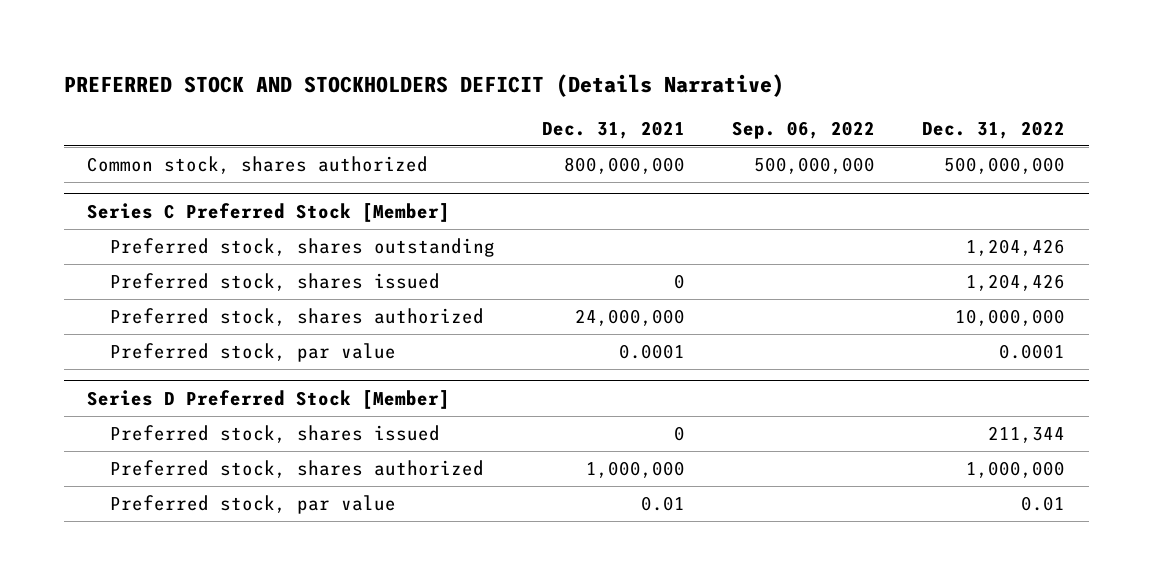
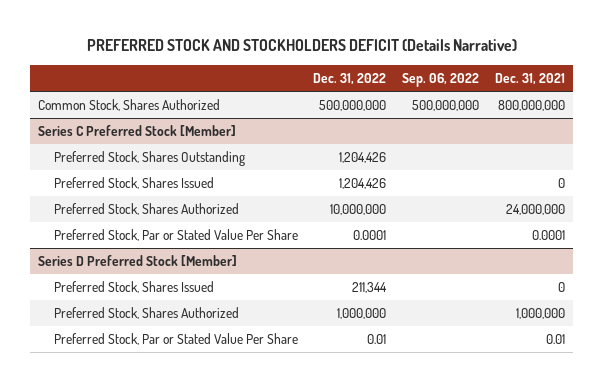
[86,155,428,174] Common stock, shares authorized -> [38,99,221,112] Common Stock, Shares Authorized
[110,237,496,257] Preferred stock, shares outstanding -> [53,151,245,167] Preferred Stock, Shares Outstanding
[110,272,441,291] Preferred stock, shares issued -> [53,177,214,190] Preferred Stock, Shares Issued
[110,307,485,326] Preferred stock, shares authorized -> [53,203,239,216] Preferred Stock, Shares Authorized
[110,342,397,362] Preferred stock, par value -> [53,229,298,242] Preferred Stock, Par or Stated Value Per Share
[110,424,441,443] Preferred stock, shares issued -> [53,281,214,294] Preferred Stock, Shares Issued
[110,459,485,478] Preferred stock, shares authorized -> [53,307,239,320] Preferred Stock, Shares Authorized
[110,494,397,514] Preferred stock, par value -> [53,333,298,346] Preferred Stock, Par or Stated Value Per Share

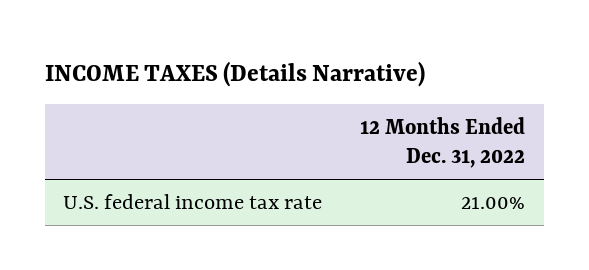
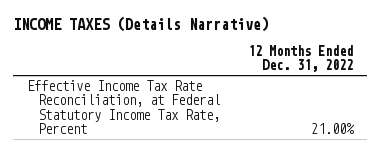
[63,194,323,210] U.S. federal income tax rate -> [26,80,221,134] Effective Income Tax Rate Reconciliation, at Federal Statutory Income Tax Rate, Percent

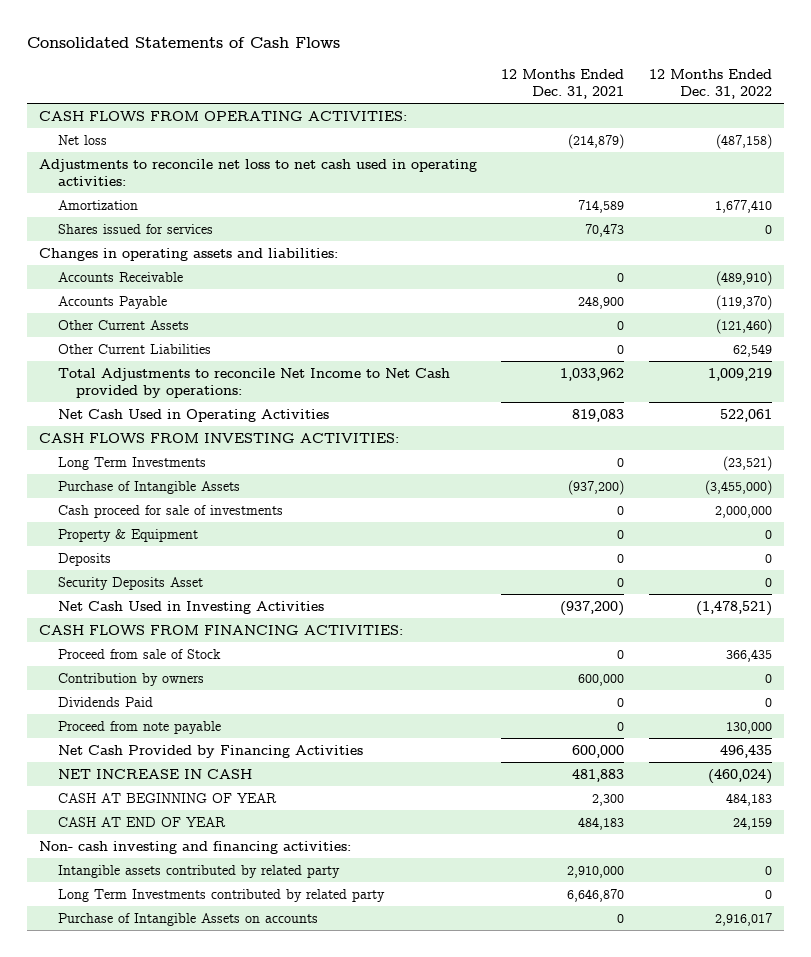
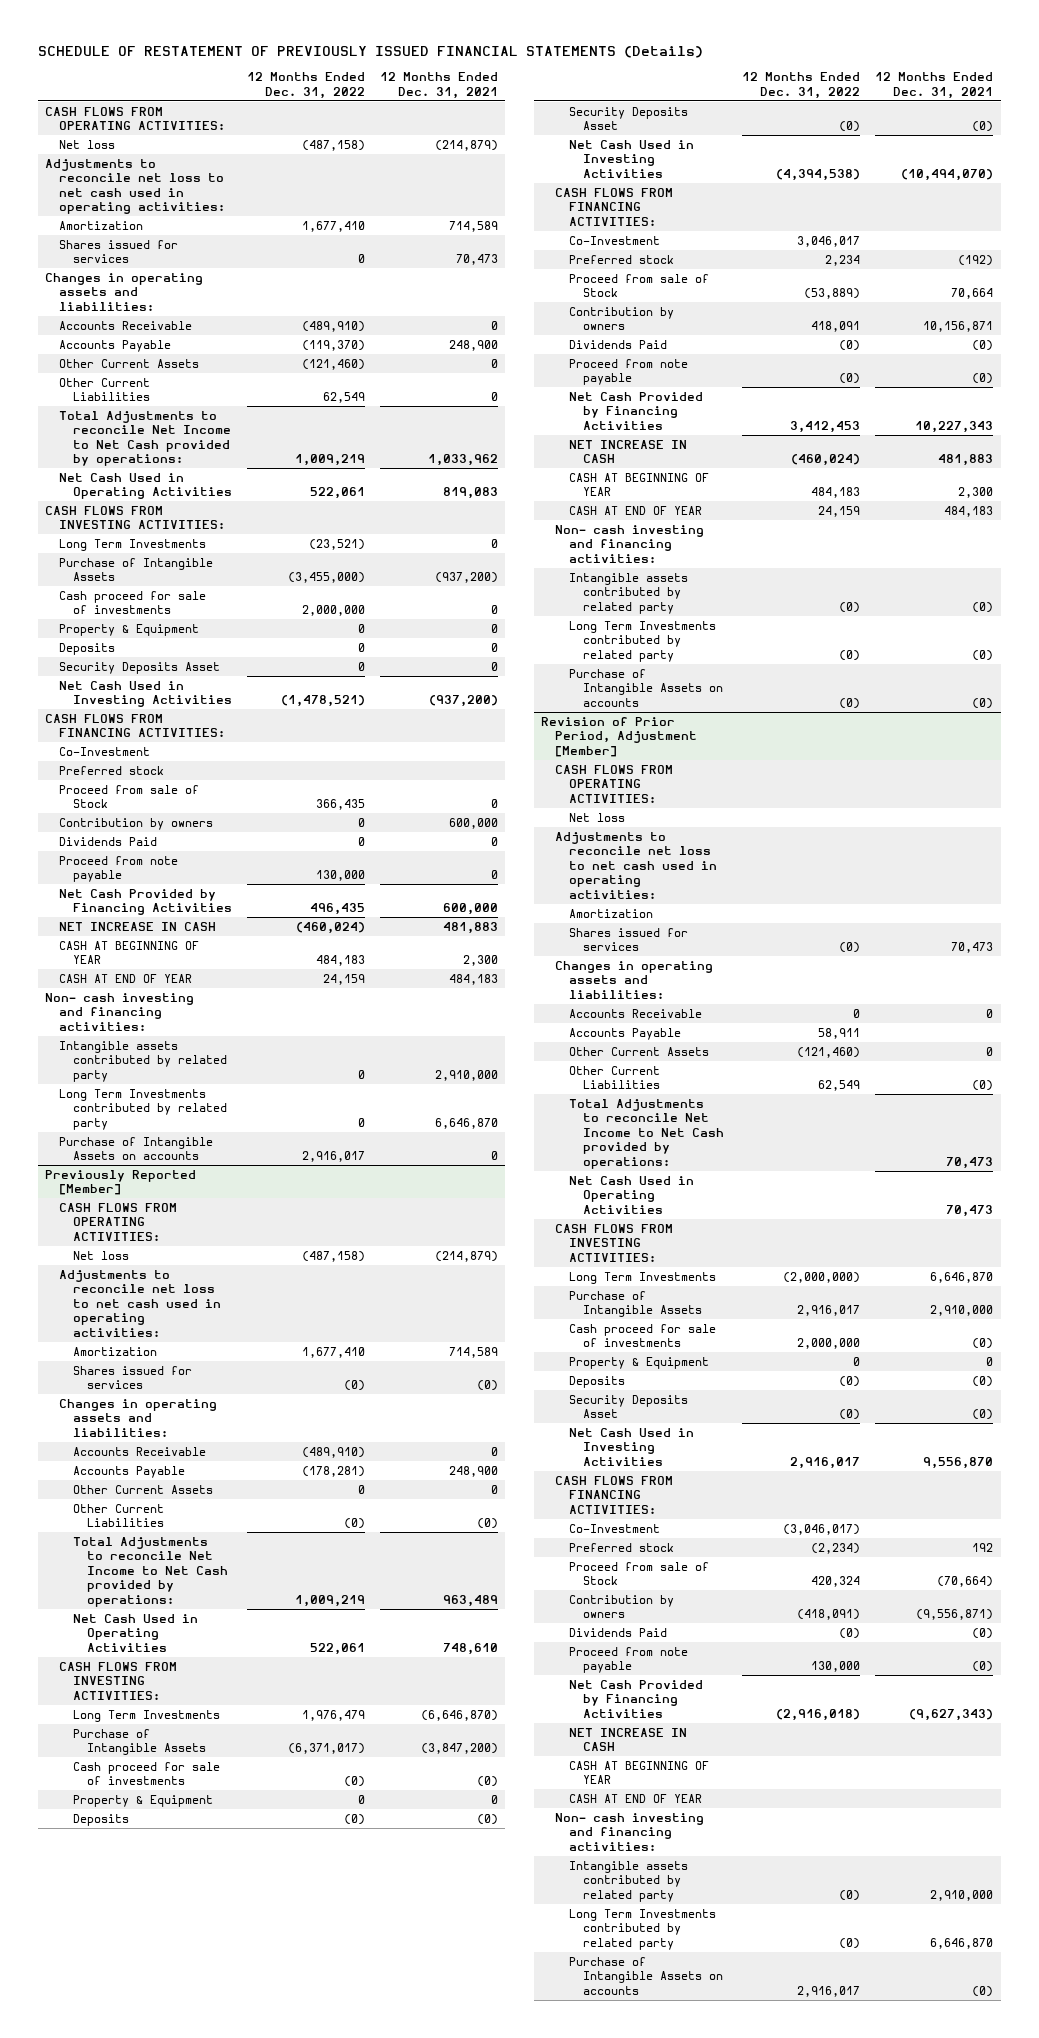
[26,37,340,49] Consolidated Statements of Cash Flows -> [38,45,704,58] SCHEDULE OF RESTATEMENT OF PREVIOUSLY ISSUED FINANCIAL STATEMENTS (Details)
none -> [59,746,151,756] Co-Investment
none -> [59,765,165,775] Preferred stock
none -> [45,1169,197,1196] Previously Reported [Member]
none -> [59,1202,178,1241] CASH FLOWS FROM OPERATING ACTIVITIES:
none -> [73,1250,130,1260] Net loss
none -> [59,1269,222,1337] Adjustments to reconcile net loss to net cash used in operating activities:
none -> [73,1346,158,1356] Amortization
none -> [73,1365,193,1390] Shares issued for services
none -> [59,1398,218,1437] Changes in operating assets and liabilities:
none -> [73,1446,207,1456] Accounts Receivable
none -> [73,1465,186,1478] Accounts Payable
none -> [73,1484,214,1494] Other Current Assets
none -> [73,1503,165,1528] Other Current Liabilities
none -> [73,1536,228,1607] Total Adjustments to reconcile Net Income to Net Cash provided by operations:
none -> [73,1613,199,1652] Net Cash Used in Operating Activities
none -> [59,1661,178,1700] CASH FLOWS FROM INVESTING ACTIVITIES:
none -> [73,1709,221,1722] Long Term Investments
none -> [73,1728,206,1756] Purchase of Intangible Assets
none -> [73,1761,221,1786] Cash proceed for sale of investments
none -> [73,1794,214,1807] Property & Equipment
none -> [73,1813,130,1826] Deposits
none -> [568,106,688,131] Security Deposits Asset
none -> [568,139,694,178] Net Cash Used in Investing Activities
none -> [554,187,673,226] CASH FLOWS FROM FINANCING ACTIVITIES:
none -> [568,235,660,245] Co-Investment
none -> [568,254,674,264] Preferred stock
none -> [568,273,709,298] Proceed from sale of Stock
none -> [568,306,674,331] Contribution by owners
none -> [568,339,667,349] Dividends Paid
none -> [568,358,688,386] Proceed from note payable
none -> [568,391,703,430] Net Cash Provided by Financing Activities
none -> [568,439,687,464] NET INCREASE IN CASH
none -> [568,472,709,497] CASH AT BEGINNING OF YEAR
none -> [568,505,702,515] CASH AT END OF YEAR
none -> [554,524,704,563] Non- cash investing and financing activities:
none -> [568,572,688,614] Intangible assets contributed by related party
none -> [568,620,716,662] Long Term Investments contributed by related party
none -> [568,668,723,707] Purchase of Intangible Assets on accounts
none -> [540,716,697,757] Revision of Prior Period, Adjustment [Member]
none -> [554,764,673,803] CASH FLOWS FROM OPERATING ACTIVITIES:
none -> [568,812,625,822] Net loss
none -> [554,831,717,899] Adjustments to reconcile net loss to net cash used in operating activities:
none -> [568,908,653,918] Amortization
none -> [568,927,688,952] Shares issued for services
none -> [554,960,713,999] Changes in operating assets and liabilities:
none -> [568,1008,702,1018] Accounts Receivable
none -> [568,1027,681,1040] Accounts Payable
none -> [568,1046,709,1056] Other Current Assets
none -> [568,1065,660,1090] Other Current Liabilities
none -> [568,1098,724,1169] Total Adjustments to reconcile Net Income to Net Cash provided by operations:
none -> [568,1175,694,1214] Net Cash Used in Operating Activities
none -> [554,1223,673,1262] CASH FLOWS FROM INVESTING ACTIVITIES:
none -> [568,1271,716,1284] Long Term Investments
none -> [568,1290,702,1318] Purchase of Intangible Assets
none -> [568,1323,716,1348] Cash proceed for sale of investments
none -> [568,1356,709,1369] Property & Equipment
none -> [568,1375,625,1388] Deposits
none -> [568,1394,688,1419] Security Deposits Asset
none -> [568,1427,694,1466] Net Cash Used in Investing Activities
none -> [554,1475,673,1514] CASH FLOWS FROM FINANCING ACTIVITIES:
none -> [568,1523,660,1533] Co-Investment
none -> [568,1542,674,1552] Preferred stock
none -> [568,1561,709,1586] Proceed from sale of Stock
none -> [568,1594,674,1619] Contribution by owners
none -> [568,1627,667,1637] Dividends Paid
none -> [568,1646,688,1674] Proceed from note payable
none -> [568,1679,703,1718] Net Cash Provided by Financing Activities
none -> [568,1727,687,1752] NET INCREASE IN CASH
none -> [568,1760,709,1785] CASH AT BEGINNING OF YEAR
none -> [568,1793,702,1803] CASH AT END OF YEAR
none -> [554,1812,704,1851] Non- cash investing and financing activities:
none -> [568,1860,688,1902] Intangible assets contributed by related party
none -> [568,1908,716,1950] Long Term Investments contributed by related party
none -> [568,1956,723,1995] Purchase of Intangible Assets on accounts

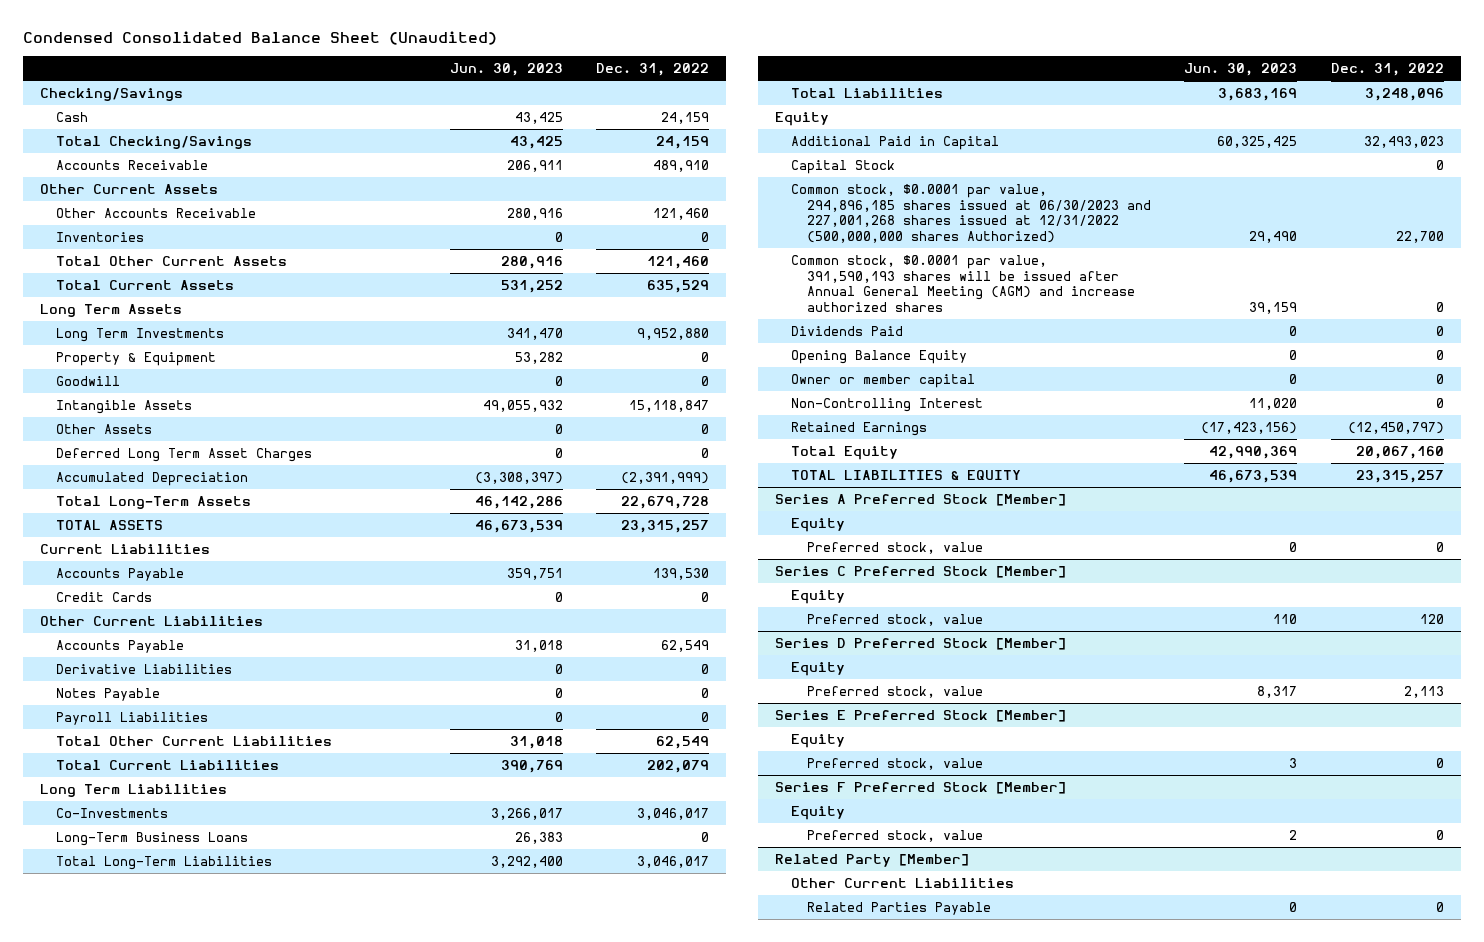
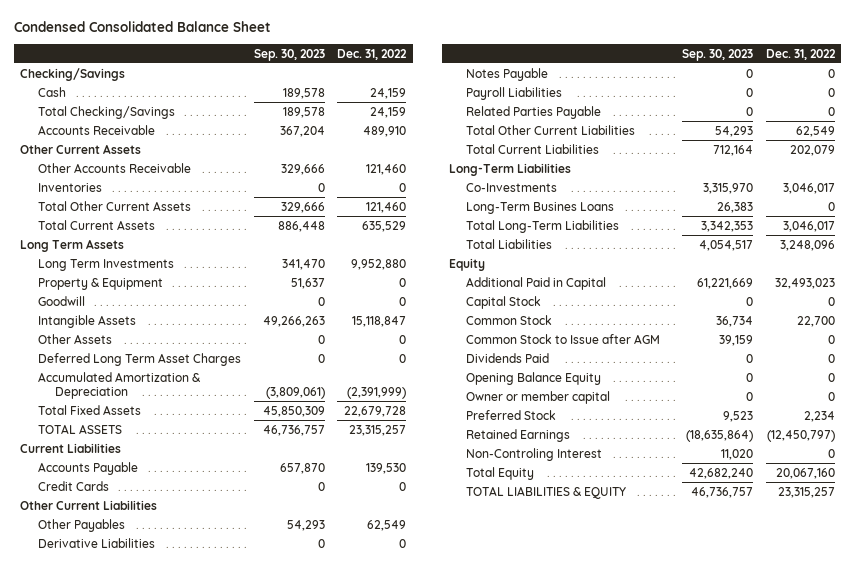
[23,31,498,46] Condensed Consolidated Balance Sheet (Unaudited) -> [14,21,272,33] Condensed Consolidated Balance Sheet
[449,63,563,77] Jun. 30, 2023 -> none
none -> [253,48,325,61] Sep. 30, 2023
[56,471,249,486] Accumulated Depreciation -> [37,371,201,399] Accumulated Amortization & Depreciation
[56,495,252,509] Total Long-Term Assets -> [37,404,141,415] Total Fixed Assets
[56,639,185,653] Accounts Payable -> [37,518,125,532] Other Payables
none -> [466,105,602,119] Related Parties Payable
[40,783,228,797] Long Term Liabilities -> [448,162,571,176] Long-Term Liabilities
[56,831,249,846] Long-Term Business Loans -> [466,201,615,214] Long-Term Busines Loans
[790,183,1151,244] Common stock, $0.0001 par value, 294,896,185 shares issued at 06/30/2023 and 227,001,268 shares issued at 12/31/2022 (500,000,000 shares Authorized) -> [466,314,553,325] Common Stock
[790,254,1135,313] Common stock, $0.0001 par value, 391,590,193 shares will be issued after Annual General Meeting (AGM) and increase authorized shares -> [466,333,661,344] Common Stock to Issue after AGM
[790,397,983,412] Non-Controlling Interest -> none
none -> [466,409,557,420] Preferred Stock
none -> [466,447,603,461] Non-Controling Interest
[774,493,1066,506] Series A Preferred Stock [Member] -> none
[790,517,845,532] Equity -> none
[806,541,983,554] Preferred stock, value -> none
[774,565,1066,578] Series C Preferred Stock [Member] -> none
[790,589,845,604] Equity -> none
[806,613,983,626] Preferred stock, value -> none
[774,637,1066,650] Series D Preferred Stock [Member] -> none
[790,661,845,676] Equity -> none
[806,685,983,698] Preferred stock, value -> none
[774,709,1066,722] Series E Preferred Stock [Member] -> none
[790,733,845,748] Equity -> none
[806,757,983,770] Preferred stock, value -> none
[774,781,1066,794] Series F Preferred Stock [Member] -> none
[790,805,845,820] Equity -> none
[806,829,983,842] Preferred stock, value -> none
[774,853,969,867] Related Party [Member] -> none
[790,877,1014,888] Other Current Liabilities -> none
[806,901,991,915] Related Parties Payable -> none

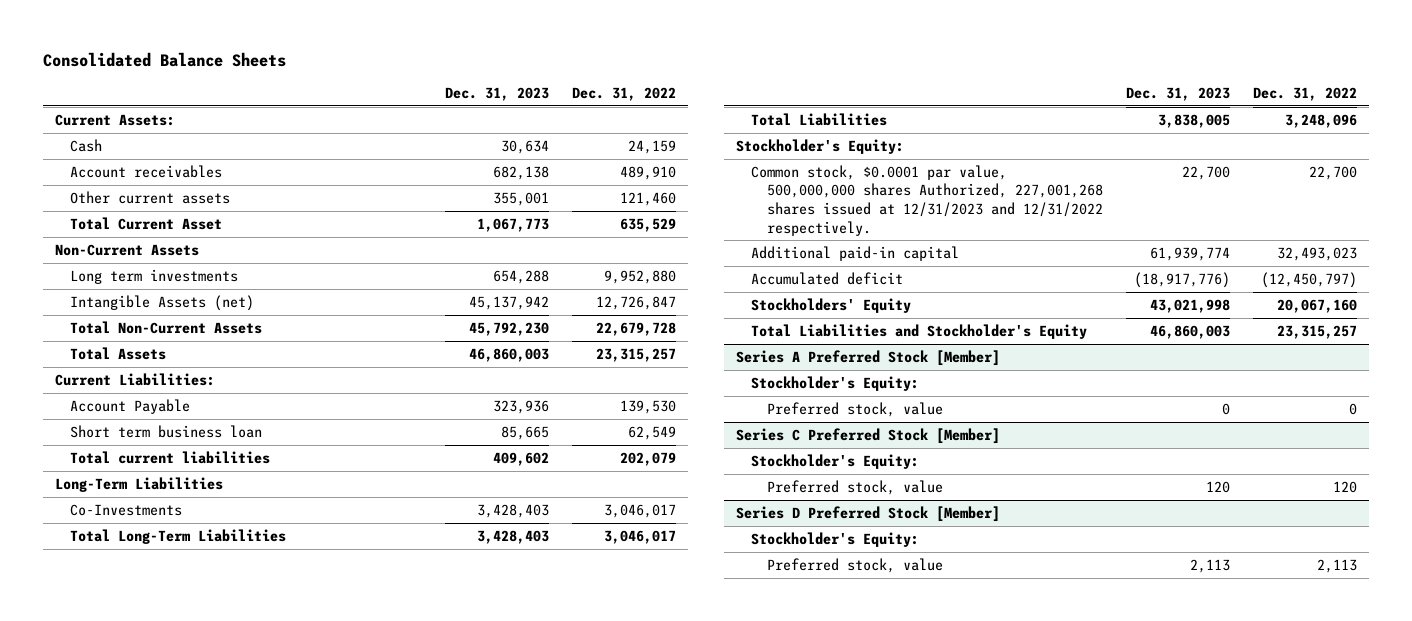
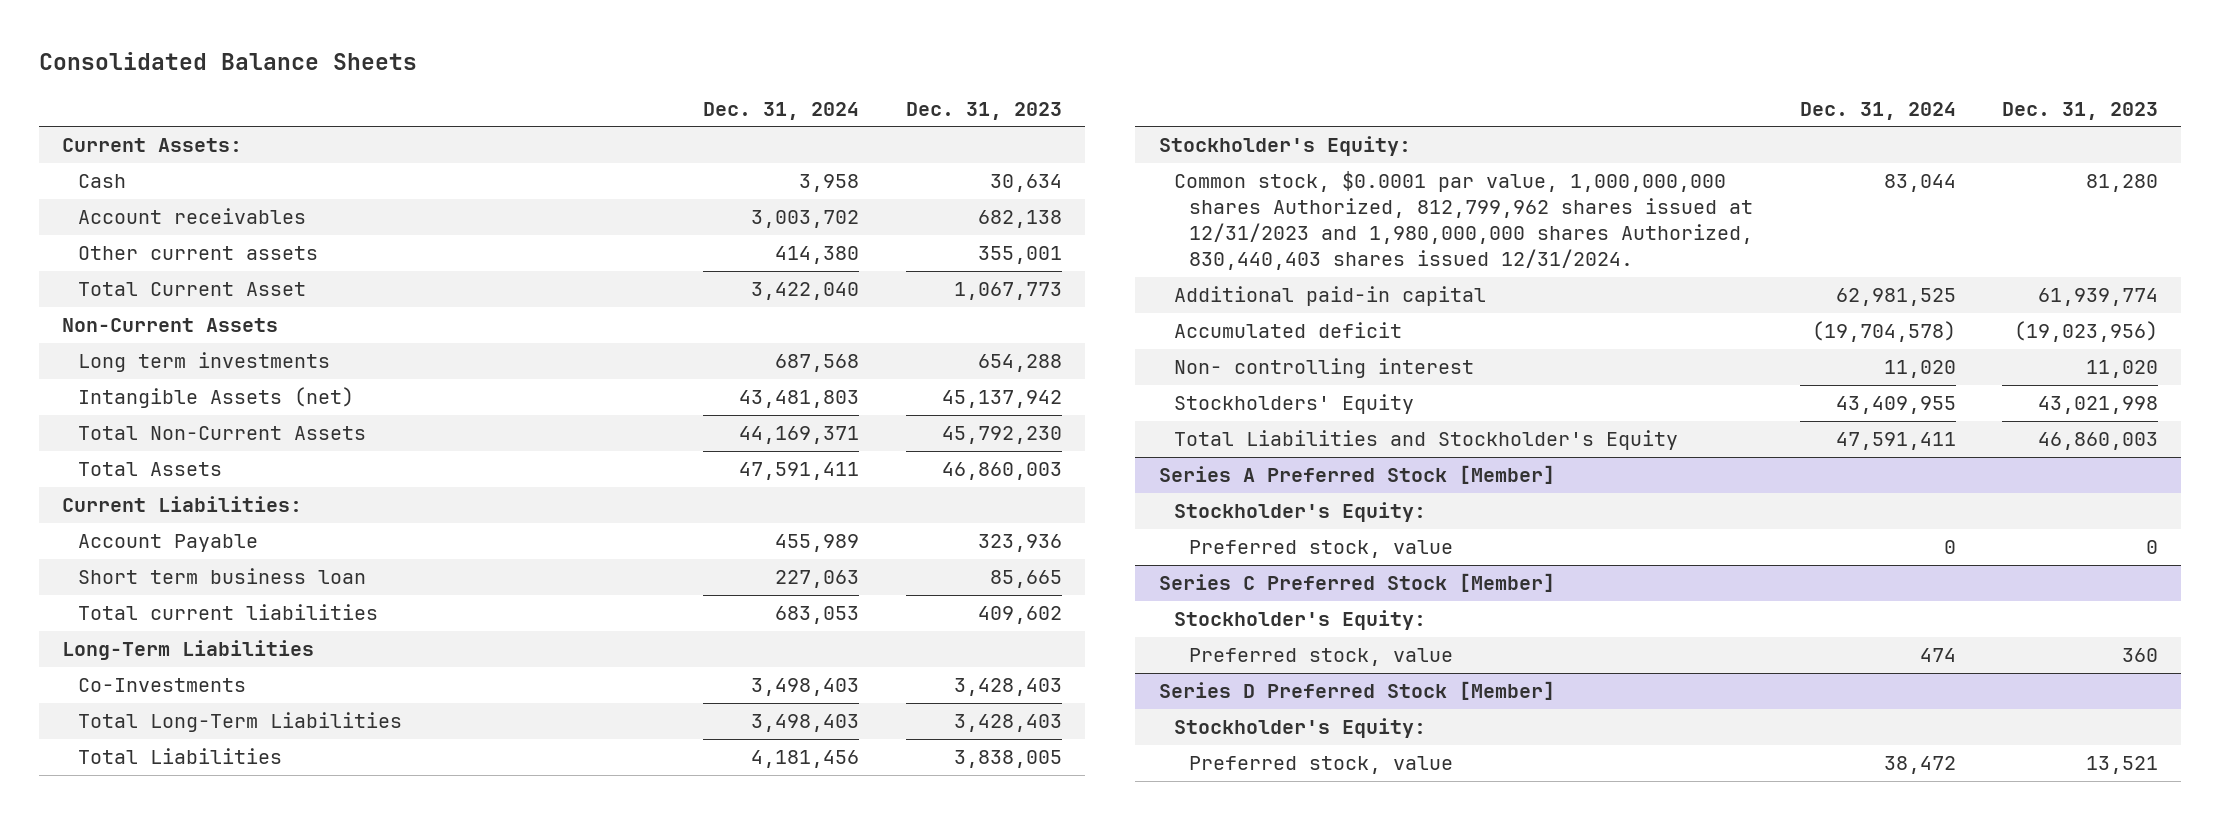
[572,87,677,102] Dec. 31, 2022 -> none
none -> [703,101,860,120] Dec. 31, 2024
[751,164,1103,236] Common stock, $0.0001 par value, 500,000,000 shares Authorized, 227,001,268 shares issued at 12/31/2023 and 12/31/2022 respectively. -> [1173,171,1754,271] Common stock, $0.0001 par value, 1,000,000,000 shares Authorized, 812,799,962 shares issued at 12/31/2023 and 1,980,000,000 shares Authorized, 830,440,403 shares issued 12/31/2024.
[1182,165,1231,180] 22,700 -> [2086,174,2159,193] 81,280
[1134,271,1231,288] (18,917,776) -> [2014,321,2159,343] (19,023,956)
none -> [1173,358,1474,379] Non- controlling interest
[1206,480,1231,493] 120 -> [2122,648,2159,663] 360
[1190,558,1231,573] 2,113 -> [2086,756,2159,775] 13,521

